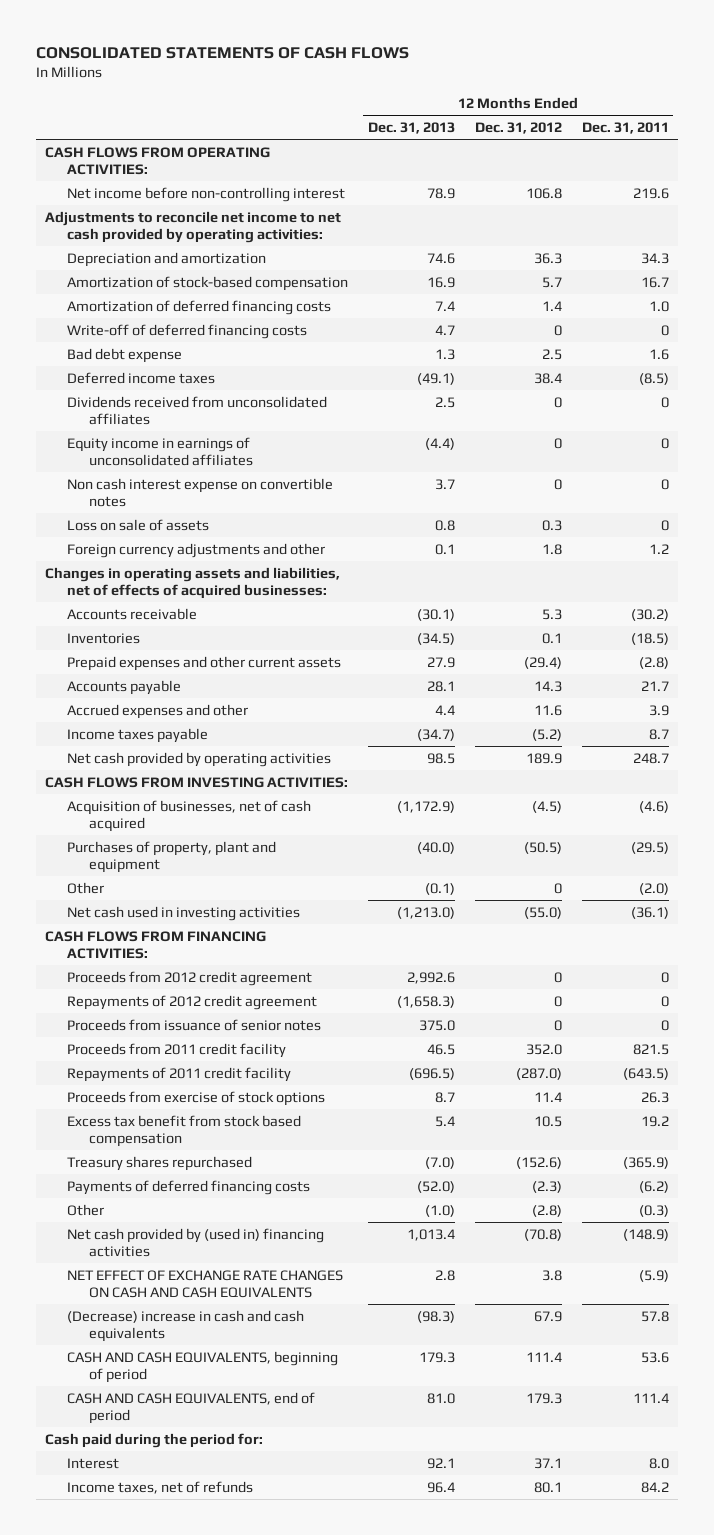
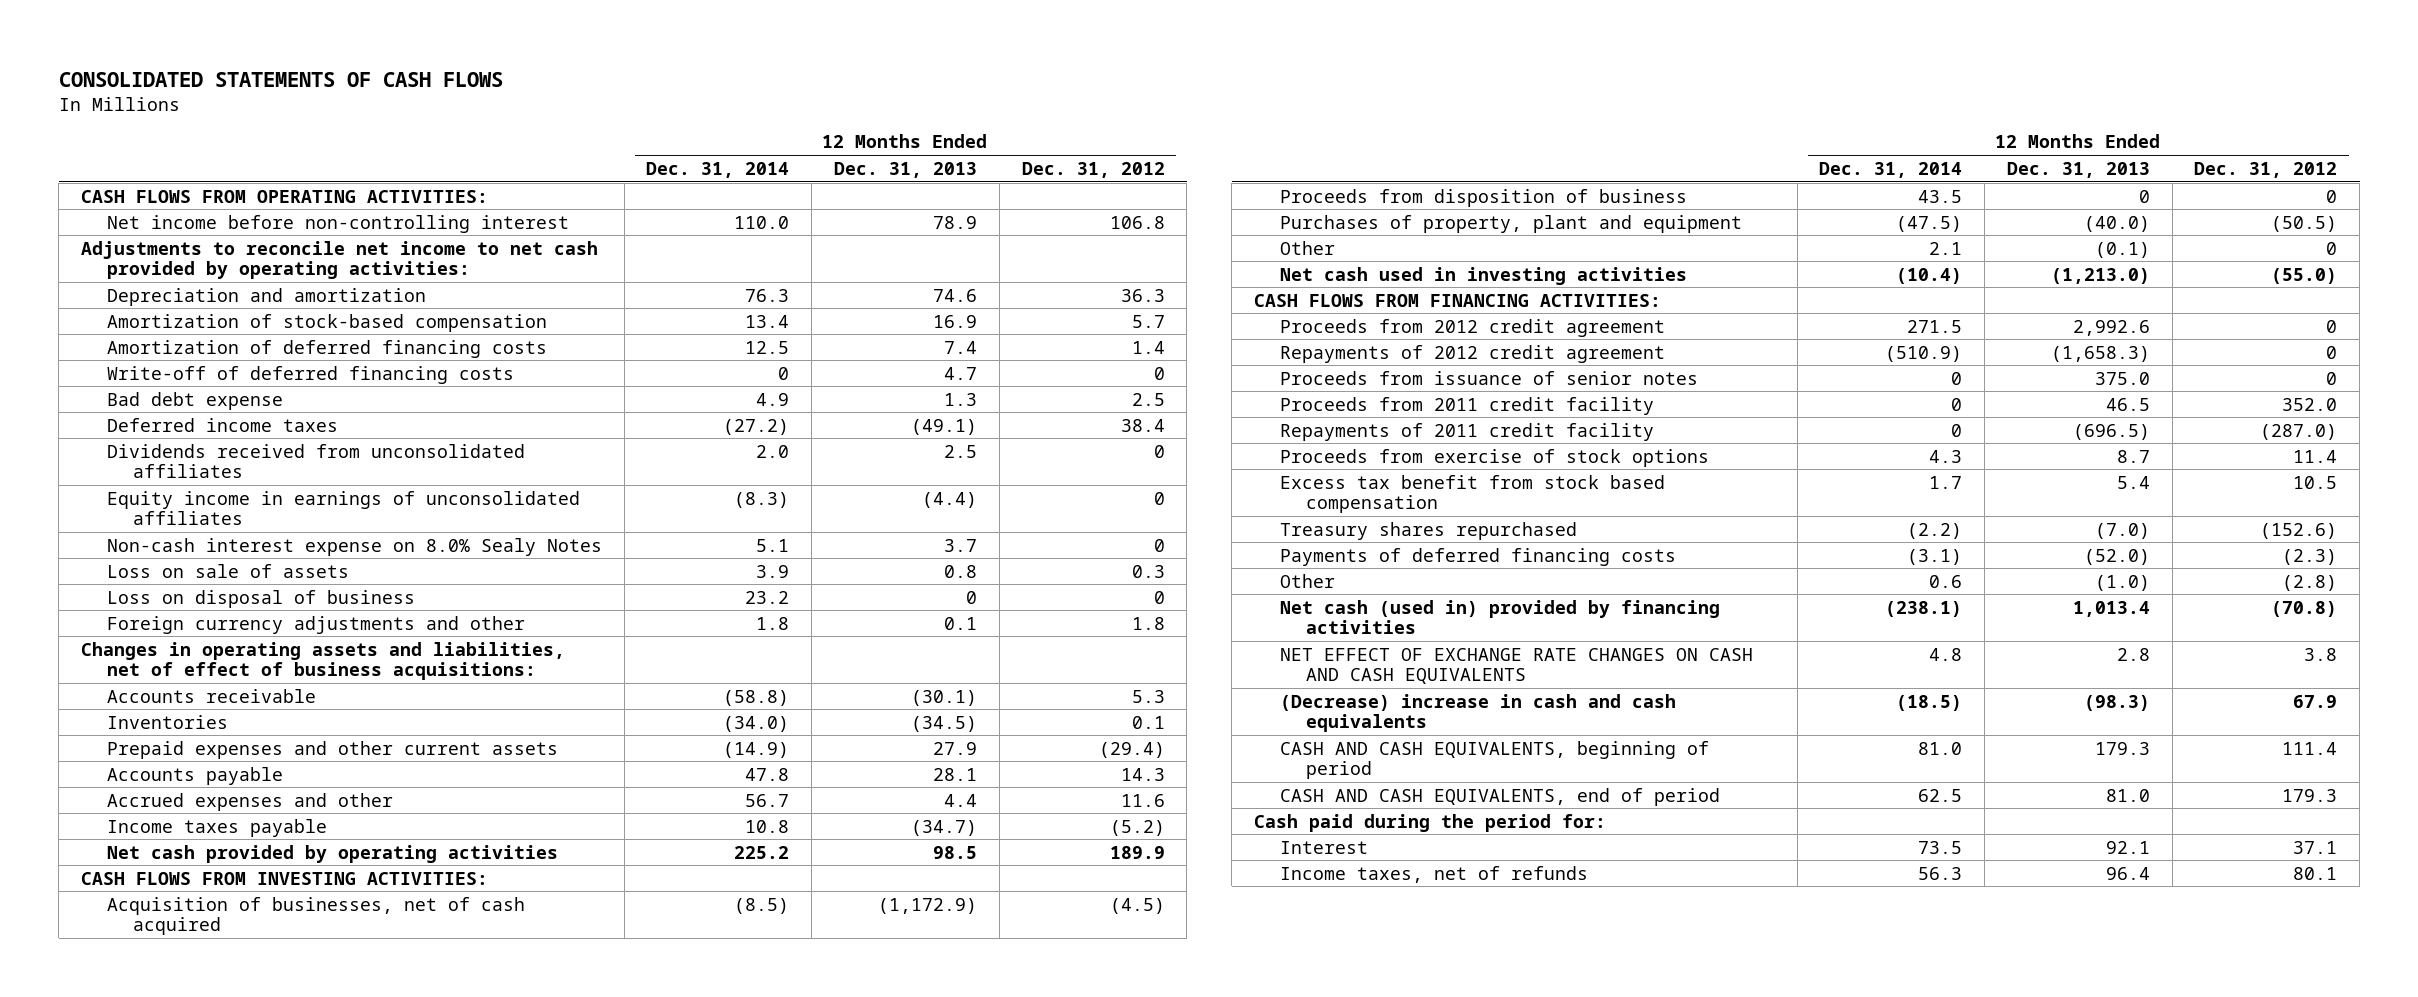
[581,121,669,134] Dec. 31, 2011 -> none
none -> [646,161,790,178] Dec. 31, 2014
[67,477,334,508] Non cash interest expense on convertible notes -> [106,537,602,556] Non-cash interest expense on 8.0% Sealy Notes
none -> [106,589,415,608] Loss on disposal of business
[45,566,341,600] Changes in operating assets and liabilities, net of effects of acquired businesses: -> [80,641,565,681] Changes in operating assets and liabilities, net of effect of business acquisitions:
none -> [1279,188,1687,207] Proceeds from disposition of business
[67,1227,325,1258] Net cash provided by (used in) financing activities -> [1279,599,1720,635] Net cash (used in) provided by financing activities

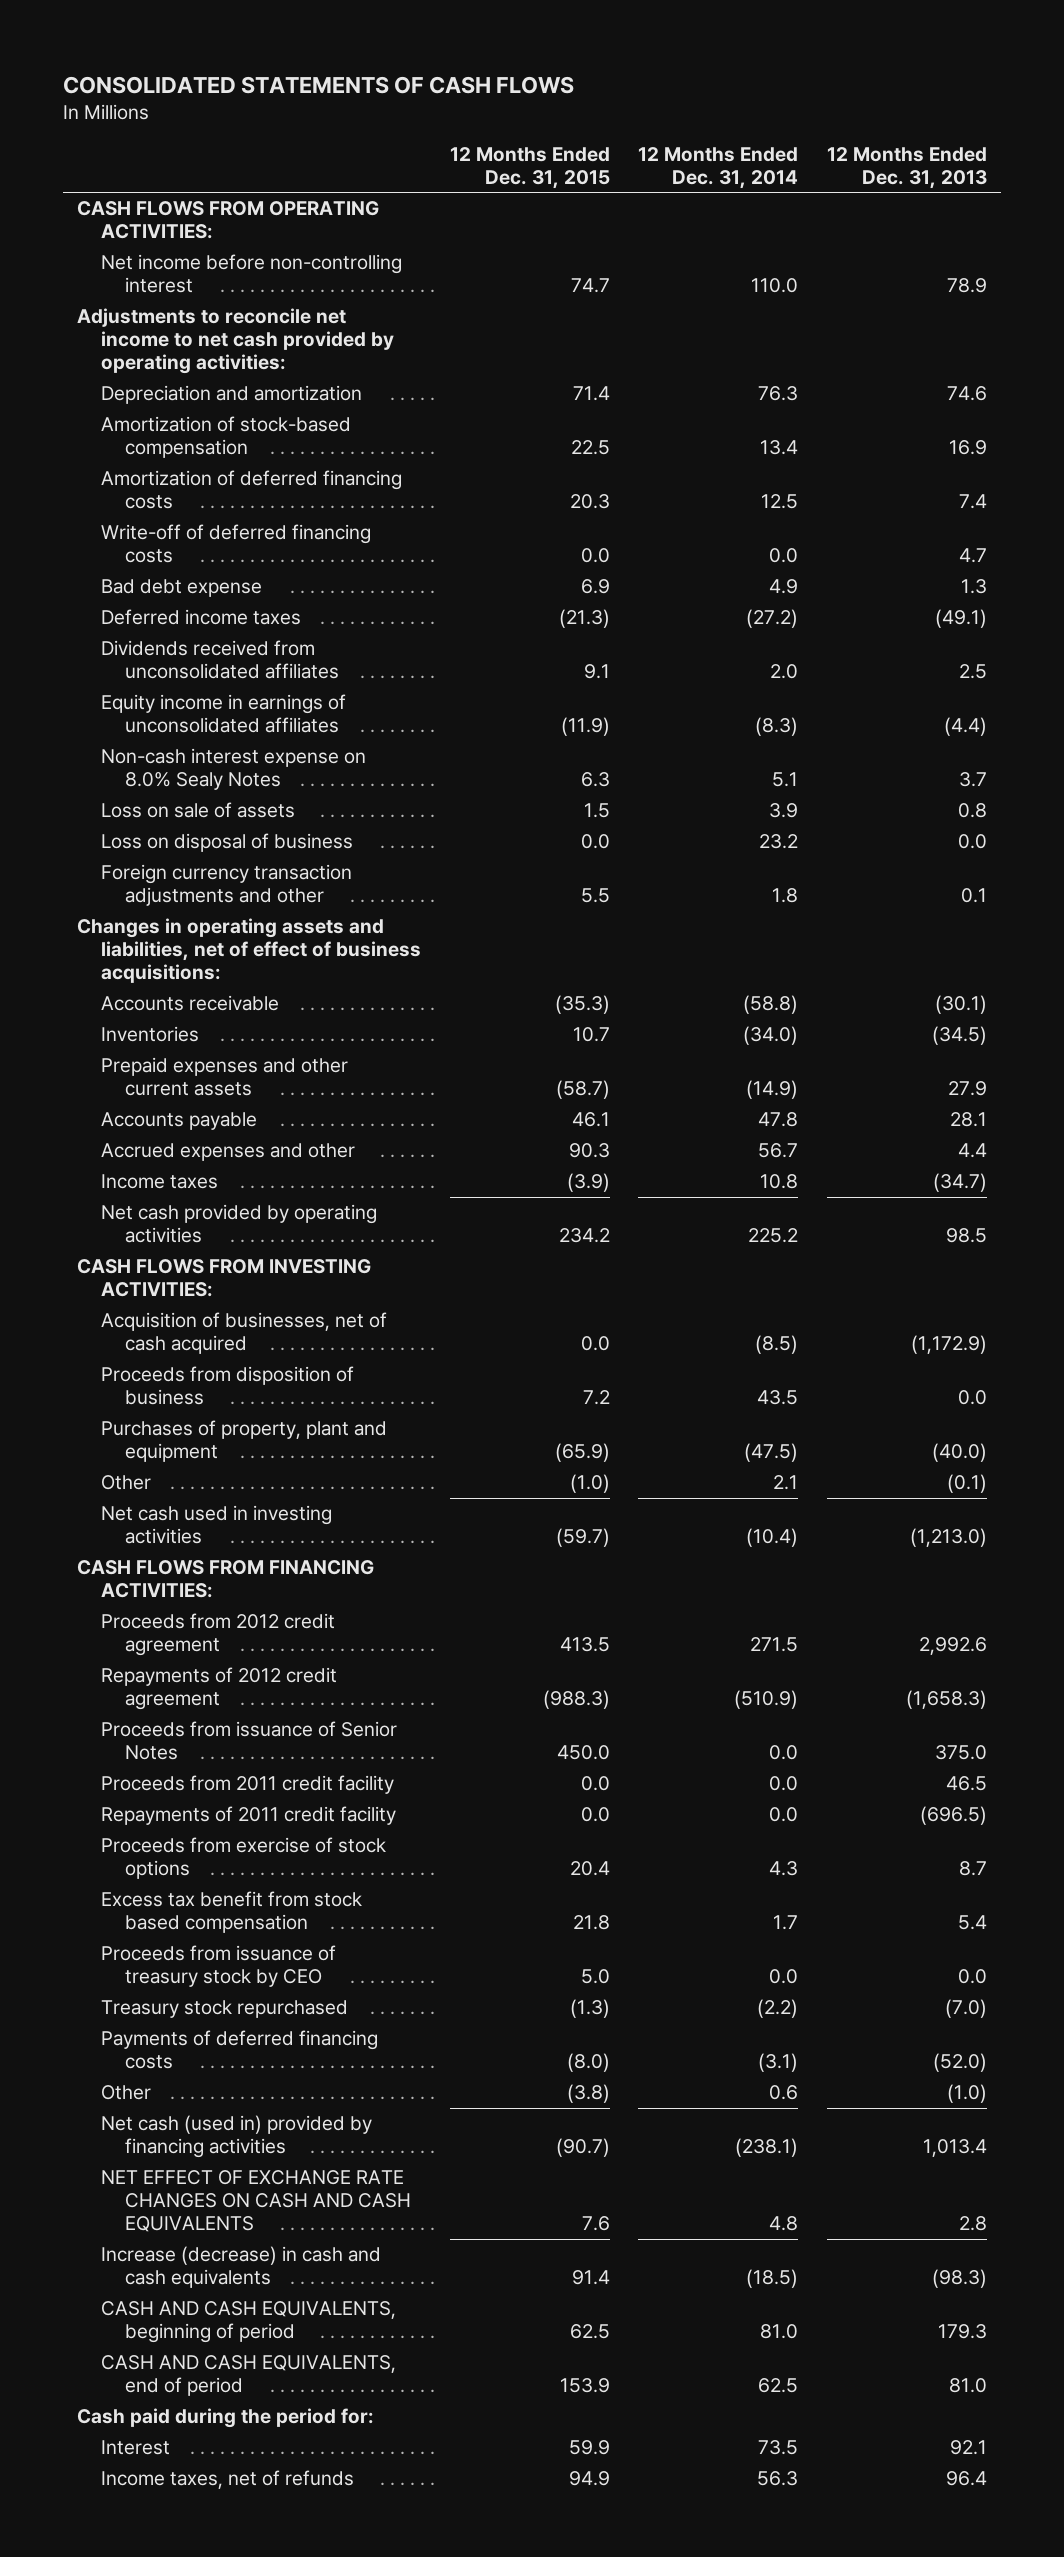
[1021,161,1165,178] Dec. 31, 2012 -> none
none -> [449,146,610,189] 12 Months Ended Dec. 31, 2015
[778,366,790,380] 0 -> [769,548,799,564] 0.0
[965,590,977,604] 0 -> [957,834,987,850] 0.0
[106,615,525,634] Foreign currency adjustments and other -> [100,864,352,907] Foreign currency transaction adjustments and other
[106,818,327,837] Income taxes payable -> [100,1174,218,1190] Income taxes
[2138,189,2150,203] 0 -> [957,1390,987,1406] 0.0
[1279,370,1698,385] Proceeds from issuance of senior notes -> [100,1721,397,1761] Proceeds from issuance of Senior Notes
[1951,371,1963,385] 0 -> [769,1745,799,1761] 0.0
[1951,397,1963,411] 0 -> [769,1776,799,1792] 0.0
[1951,423,1963,437] 0 -> [769,1807,799,1823] 0.0
none -> [100,1945,336,1988] Proceeds from issuance of treasury stock by CEO
[1279,521,1577,540] Treasury shares repurchased -> [100,2000,348,2019] Treasury stock repurchased
[1279,693,1676,733] (Decrease) increase in cash and cash equivalents -> [100,2246,381,2289] Increase (decrease) in cash and cash equivalents

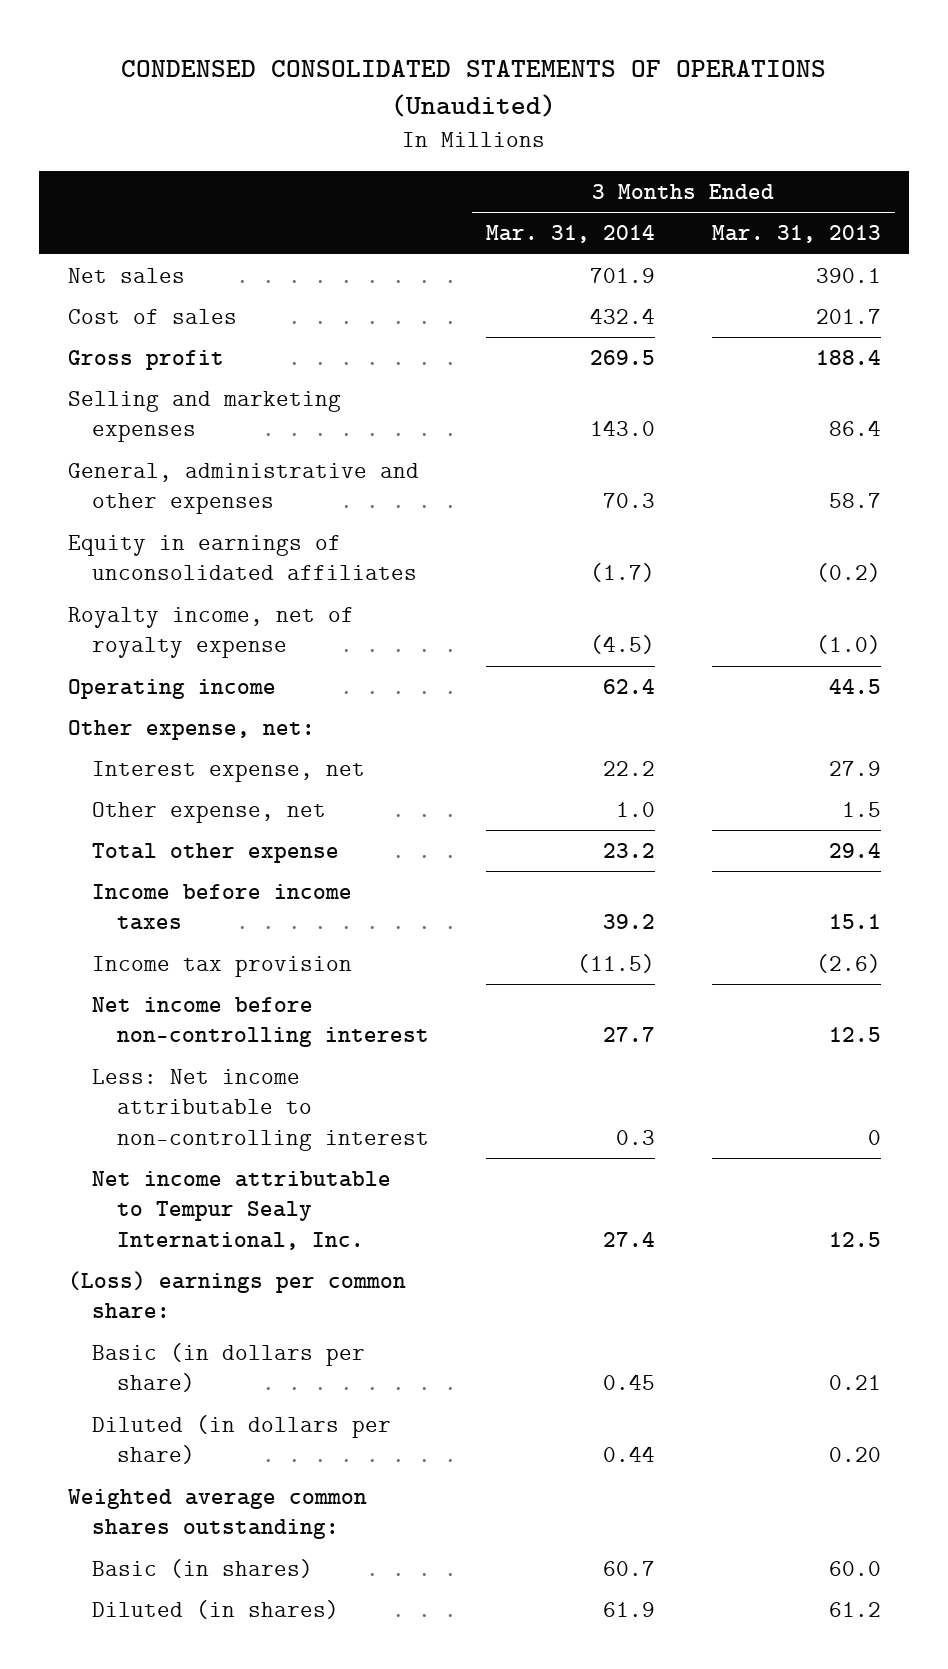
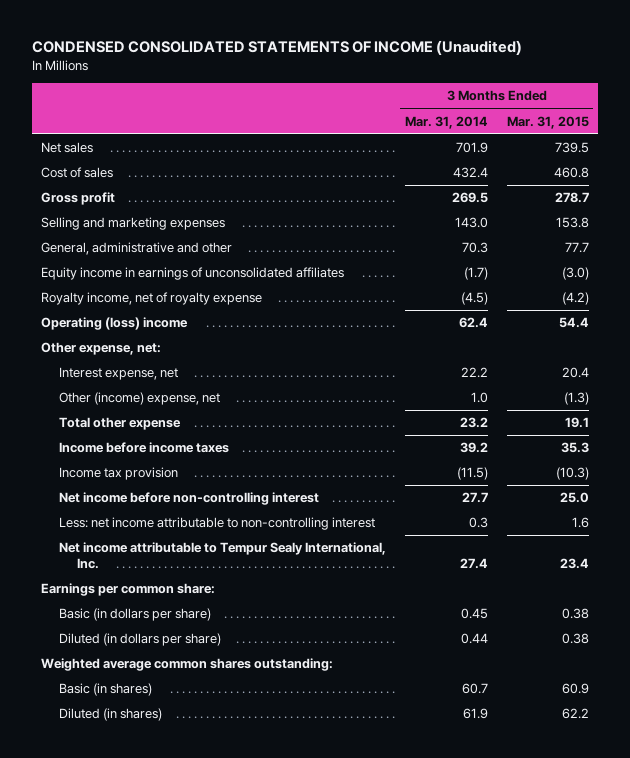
[121,59,827,118] CONDENSED CONSOLIDATED STATEMENTS OF OPERATIONS (Unaudited) -> [31,40,522,56] CONDENSED CONSOLIDATED STATEMENTS OF INCOME (Unaudited)
[711,225,881,244] Mar. 31, 2013 -> none
none -> [506,115,589,129] Mar. 31, 2015
[67,463,419,515] General, administrative and other expenses -> [41,242,233,256] General, administrative and other
[67,535,418,581] Equity in earnings of unconsolidated affiliates -> [41,267,345,281] Equity income in earnings of unconsolidated affiliates
[67,679,276,700] Operating income -> [41,317,189,331] Operating (loss) income
[92,802,327,824] Other expense, net -> [58,392,220,406] Other (income) expense, net
[92,1069,430,1151] Less: Net income attributable to non-controlling interest -> [58,517,375,531] Less: net income attributable to non-controlling interest
[67,1271,406,1320] (Loss) earnings per common share: -> [41,583,216,597] Earnings per common share:

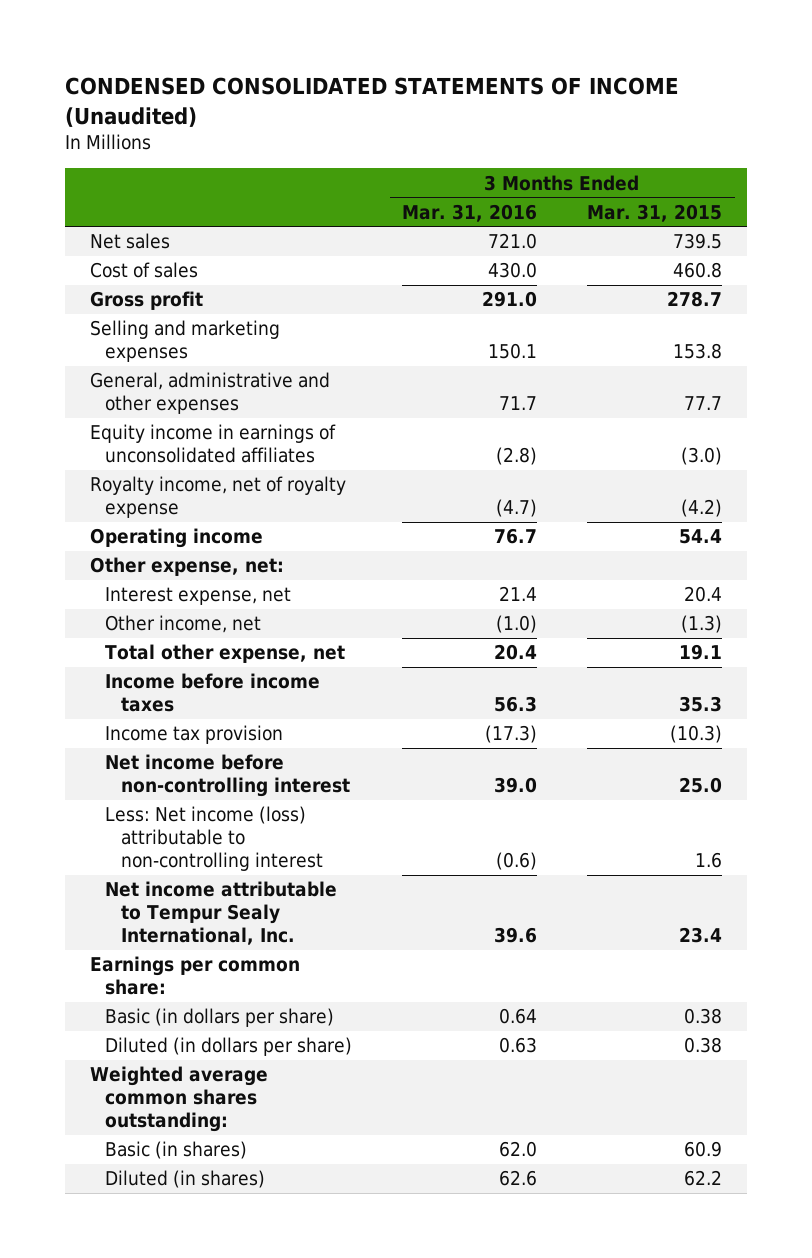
[404,115,488,129] Mar. 31, 2014 -> none
none -> [402,203,538,222] Mar. 31, 2016
[41,242,233,256] General, administrative and other -> [89,372,330,415] General, administrative and other expenses
[41,317,189,331] Operating (loss) income -> [89,528,263,549] Operating income
[58,392,220,406] Other (income) expense, net -> [105,615,262,634] Other income, net
[58,417,181,431] Total other expense -> [105,644,346,664] Total other expense, net
[58,517,375,531] Less: net income attributable to non-controlling interest -> [105,806,323,872] Less: Net income (loss) attributable to non-controlling interest

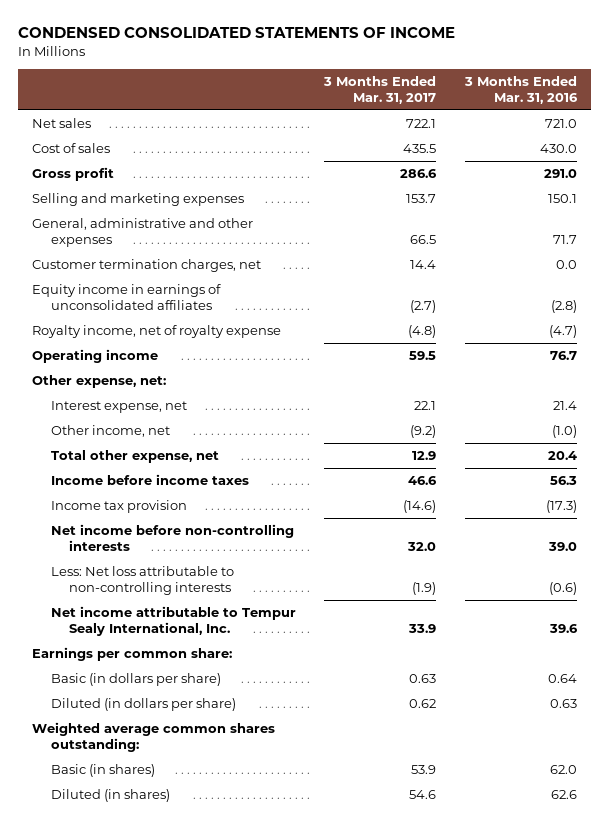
[64,77,679,127] CONDENSED CONSOLIDATED STATEMENTS OF INCOME (Unaudited) -> [17,27,455,39] CONDENSED CONSOLIDATED STATEMENTS OF INCOME
[587,203,723,222] Mar. 31, 2015 -> none
none -> [323,75,437,104] 3 Months Ended Mar. 31, 2017
none -> [32,258,262,272] Customer termination charges, net
[105,754,350,798] Net income before non-controlling interest -> [50,523,294,551] Net income before non-controlling interests
[105,806,323,872] Less: Net income (loss) attributable to non-controlling interest -> [50,565,234,595] Less: Net loss attributable to non-controlling interests

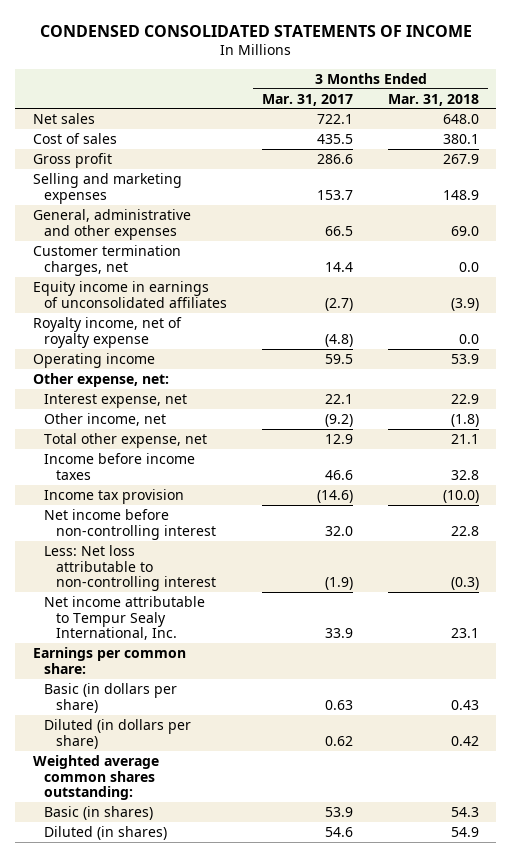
[464,75,579,104] 3 Months Ended Mar. 31, 2016 -> none
none -> [387,93,479,106] Mar. 31, 2018
[50,523,294,551] Net income before non-controlling interests -> [44,508,217,540] Net income before non-controlling interest
[50,565,234,595] Less: Net loss attributable to non-controlling interests -> [44,544,217,592] Less: Net loss attributable to non-controlling interest

